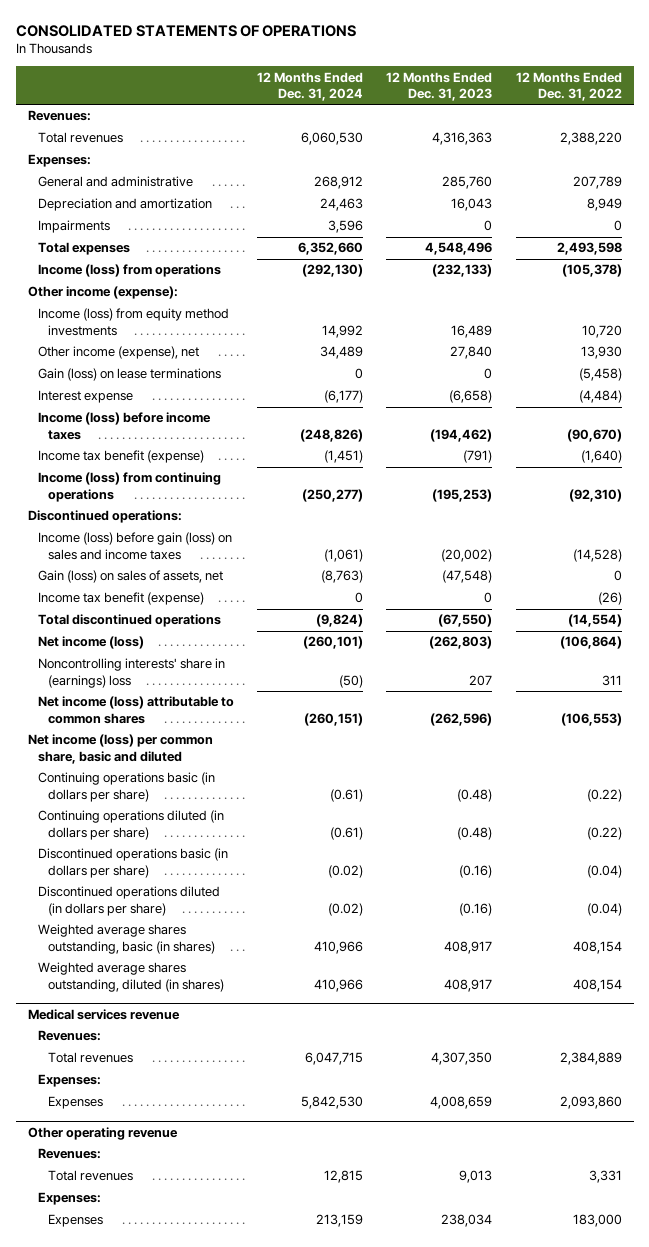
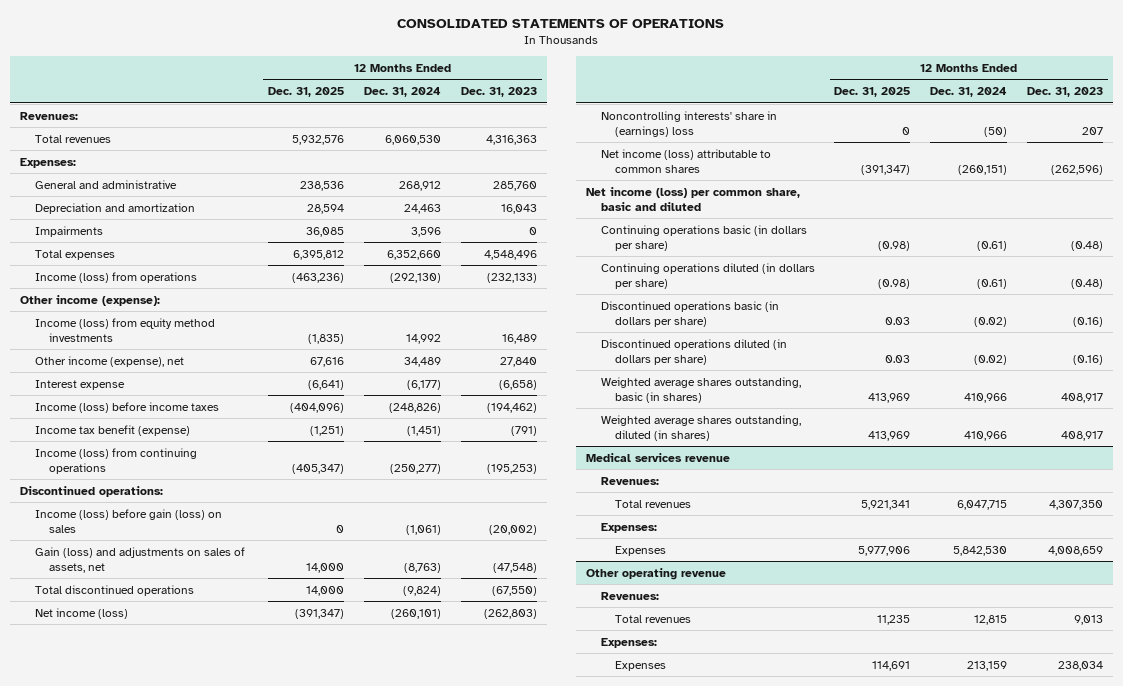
[515,71,622,101] 12 Months Ended Dec. 31, 2022 -> none
none -> [268,86,345,97] Dec. 31, 2025
[37,368,221,382] Gain (loss) on lease terminations -> none
[37,592,204,606] Income tax benefit (expense) -> none
[37,532,232,560] Income (loss) before gain (loss) on sales and income taxes -> [34,508,222,533] Income (loss) before gain (loss) on sales
[37,570,223,584] Gain (loss) on sales of assets, net -> [34,546,245,573] Gain (loss) and adjustments on sales of assets, net

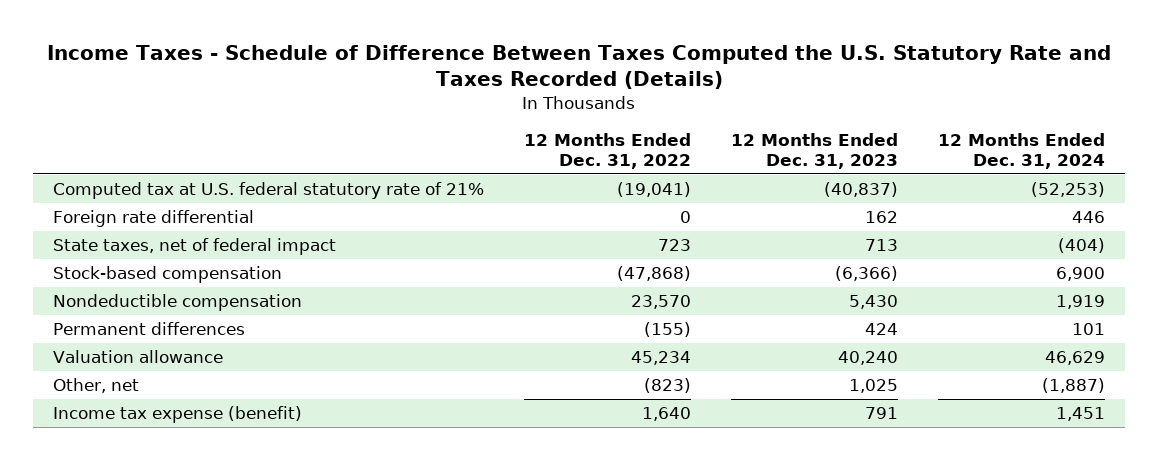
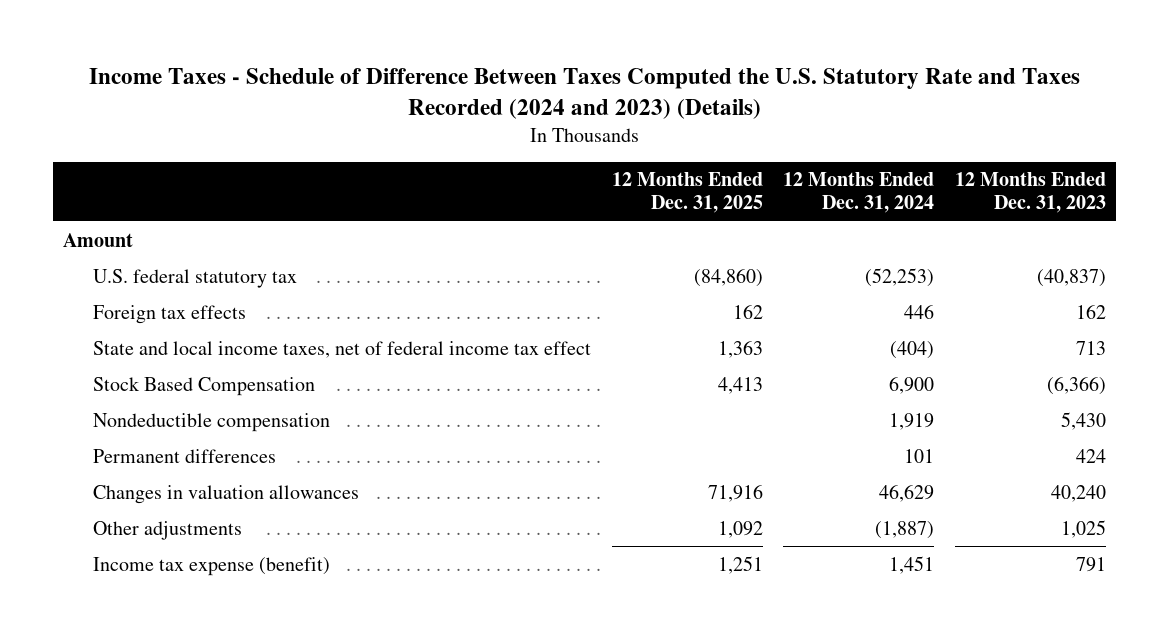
[47,44,1112,90] Income Taxes - Schedule of Difference Between Taxes Computed the U.S. Statutory Rate and Taxes Recorded (Details) -> [88,67,1080,119] Income Taxes - Schedule of Difference Between Taxes Computed the U.S. Statutory Rate and Taxes Recorded (2024 and 2023) (Details)
[524,132,692,169] 12 Months Ended Dec. 31, 2022 -> none
none -> [611,172,763,214] 12 Months Ended Dec. 31, 2025
none -> [63,232,134,247] Amount
[53,181,485,199] Computed tax at U.S. federal statutory rate of 21% -> [92,268,297,288] U.S. federal statutory tax
[53,209,255,227] Foreign rate differential -> [92,304,246,324] Foreign tax effects
[53,237,337,255] State taxes, net of federal impact -> [92,340,591,358] State and local income taxes, net of federal income tax effect
[53,265,283,283] Stock-based compensation -> [92,376,315,396] Stock Based Compensation
[53,349,224,363] Valuation allowance -> [92,484,359,504] Changes in valuation allowances
[53,377,140,393] Other, net -> [92,520,242,540] Other adjustments

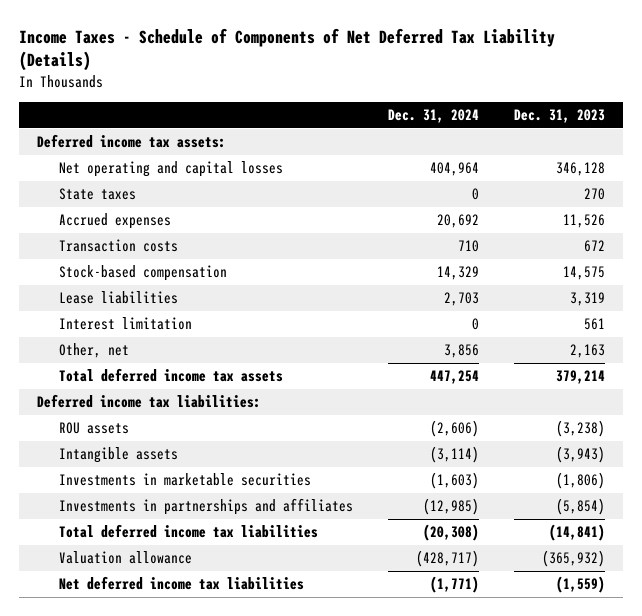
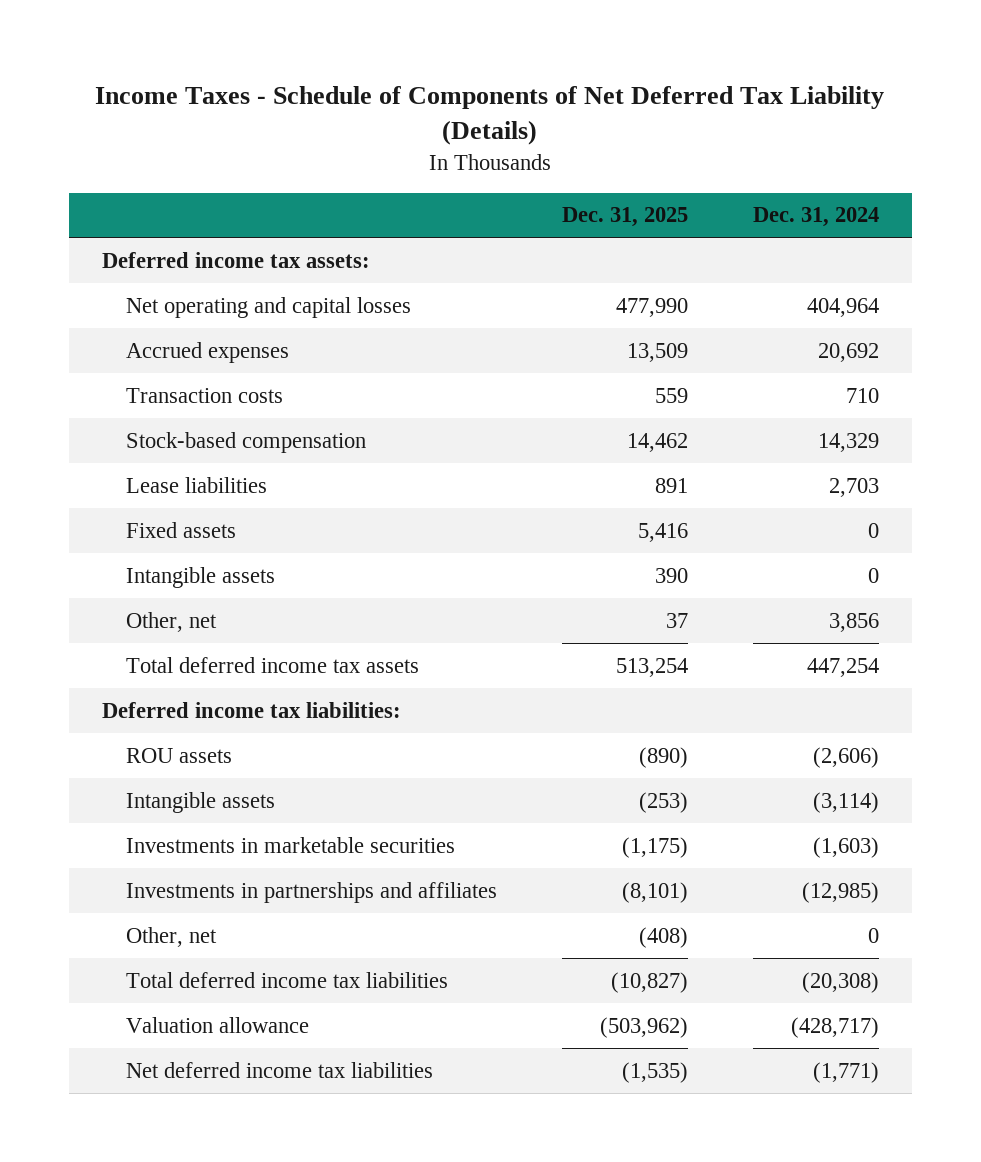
[514,108,606,123] Dec. 31, 2023 -> none
none -> [562,207,689,228] Dec. 31, 2025
[59,188,137,201] State taxes -> none
[59,317,193,331] Interest limitation -> none
none -> [125,521,236,538] Fixed assets
none -> [125,566,275,588] Intangible assets
none -> [125,926,217,947] Other, net

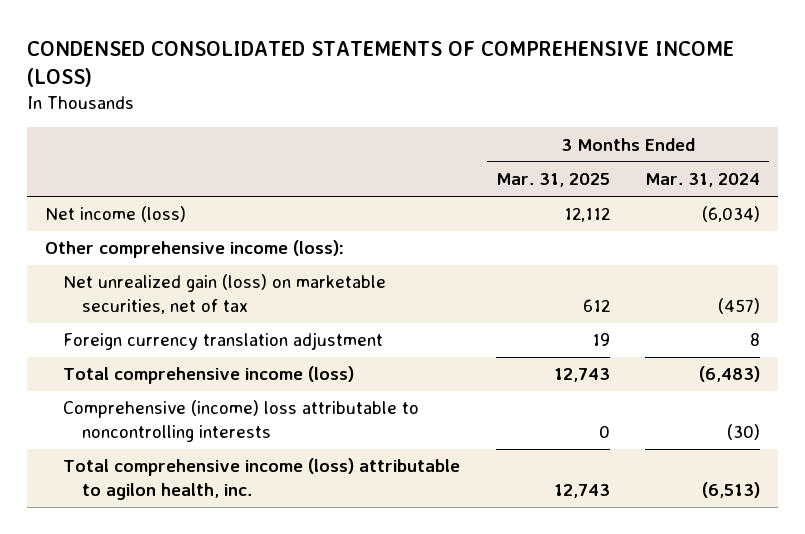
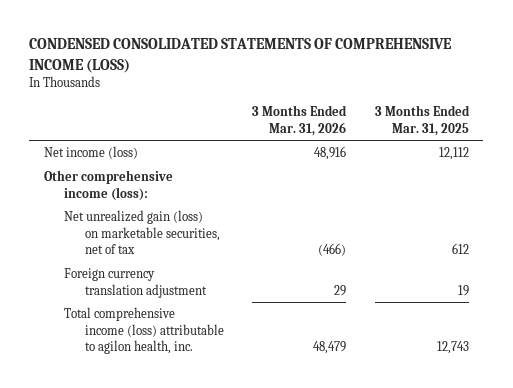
[645,173,761,188] Mar. 31, 2024 -> none
none -> [252,105,348,136] 3 Months Ended Mar. 31, 2026
[63,366,355,385] Total comprehensive income (loss) -> none
[63,400,420,442] Comprehensive (income) loss attributable to noncontrolling interests -> none

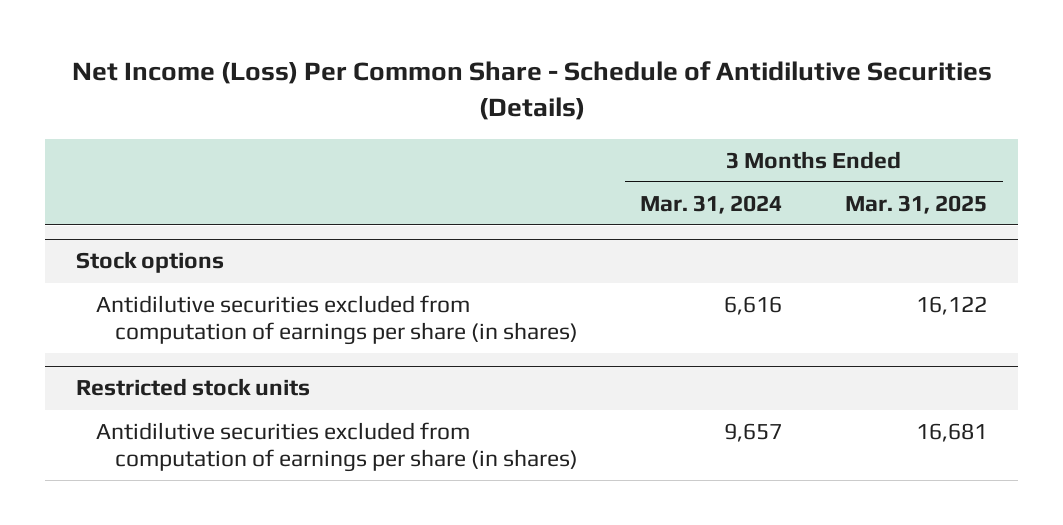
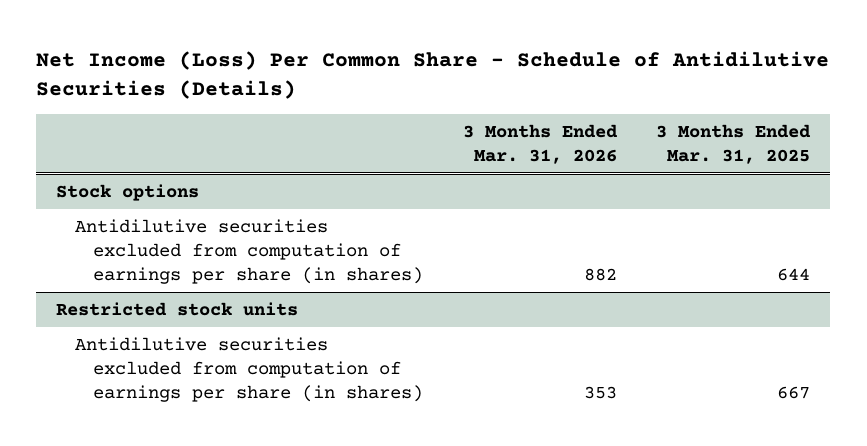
[640,194,783,214] Mar. 31, 2024 -> none
none -> [462,123,618,164] 3 Months Ended Mar. 31, 2026
[915,295,987,315] 16,122 -> [777,267,811,281] 644
[915,422,987,442] 16,681 -> [777,385,811,399] 667

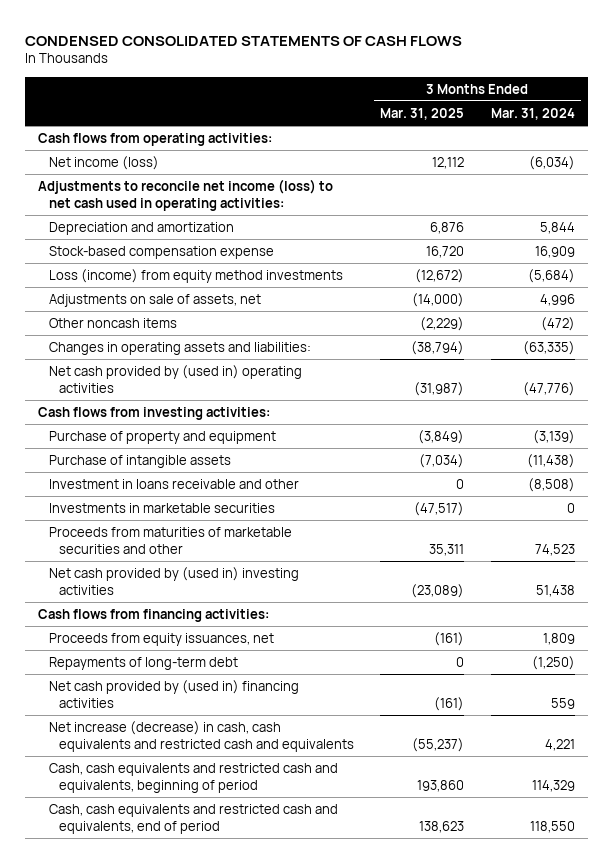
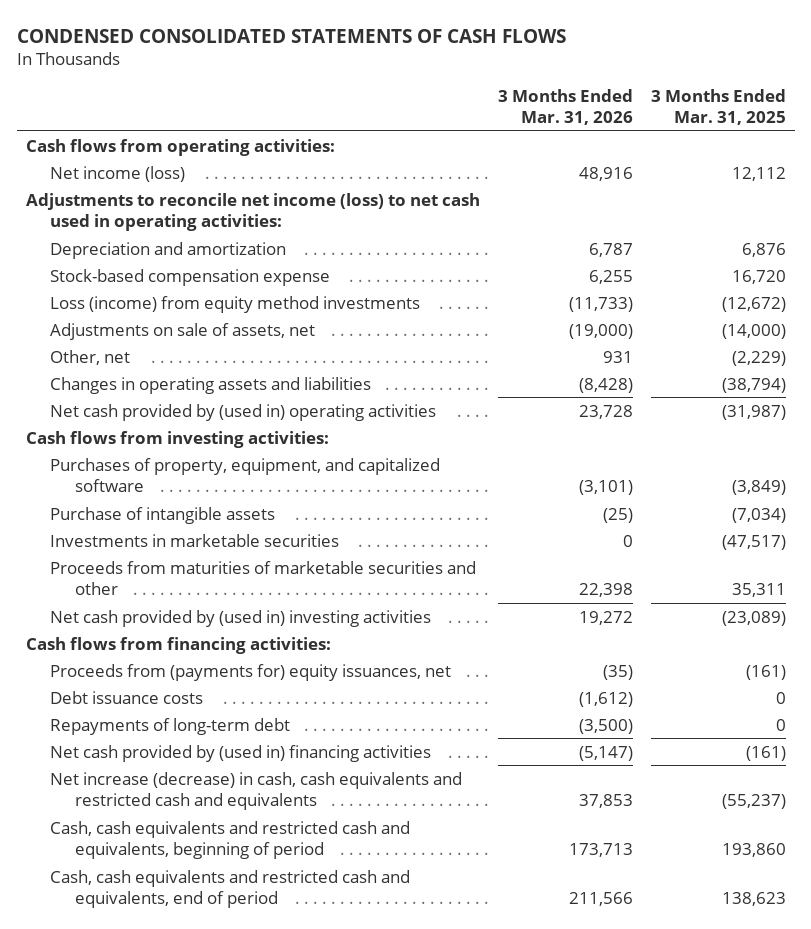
[490,108,575,121] Mar. 31, 2024 -> none
none -> [497,88,633,125] 3 Months Ended Mar. 31, 2026
[48,318,177,329] Other noncash items -> [50,349,131,365] Other, net
[48,342,311,356] Changes in operating assets and liabilities: -> [50,376,372,394] Changes in operating assets and liabilities
[48,431,276,445] Purchase of property and equipment -> [50,457,441,492] Purchases of property, equipment, and capitalized software
[48,479,299,490] Investment in loans receivable and other -> none
[48,633,274,647] Proceeds from equity issuances, net -> [50,663,452,681] Proceeds from (payments for) equity issuances, net
none -> [50,690,204,704] Debt issuance costs

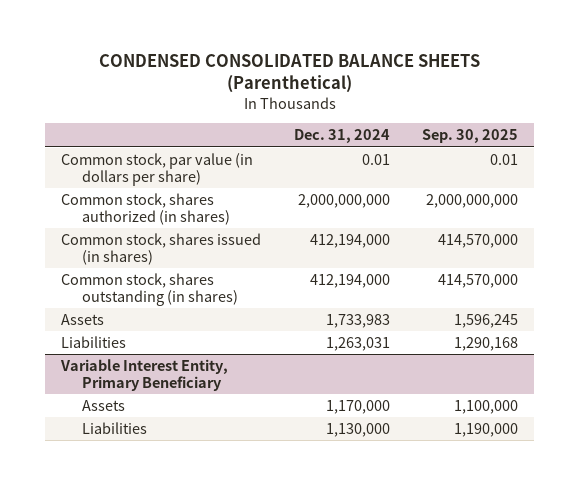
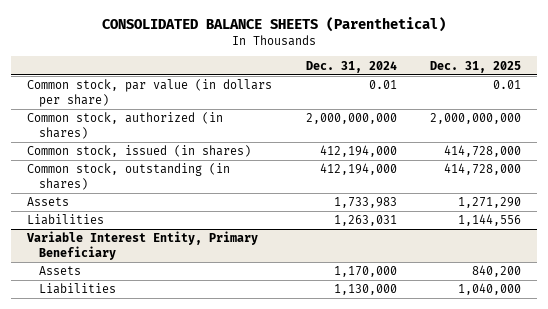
[98,54,480,94] CONDENSED CONSOLIDATED BALANCE SHEETS (Parenthetical) -> [102,17,447,33] CONSOLIDATED BALANCE SHEETS (Parenthetical)
[422,129,519,144] Sep. 30, 2025 -> none
none -> [429,60,521,73] Dec. 31, 2025
[60,192,231,225] Common stock, shares authorized (in shares) -> [27,112,224,139] Common stock, authorized (in shares)
[60,232,261,265] Common stock, shares issued (in shares) -> [27,145,252,158] Common stock, issued (in shares)
[60,272,239,306] Common stock, shares outstanding (in shares) -> [27,163,231,190] Common stock, outstanding (in shares)

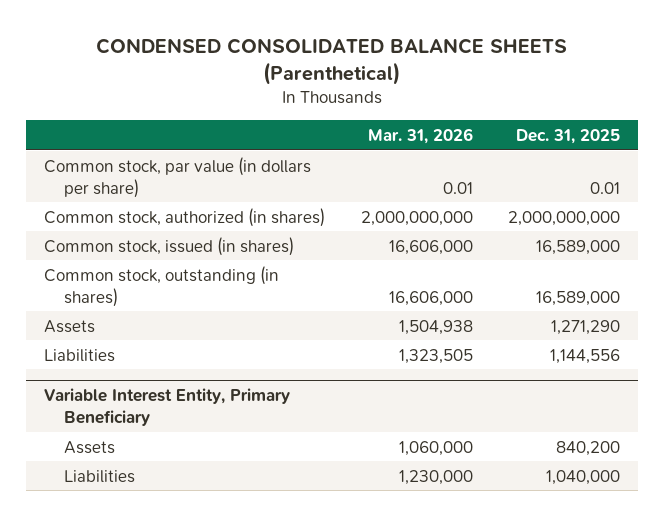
[102,17,447,33] CONSOLIDATED BALANCE SHEETS (Parenthetical) -> [96,38,568,85] CONDENSED CONSOLIDATED BALANCE SHEETS (Parenthetical)
[305,60,397,73] Dec. 31, 2024 -> none
none -> [367,127,473,144] Mar. 31, 2026
[443,145,521,158] 414,728,000 -> [536,239,621,255] 16,589,000
[443,163,521,176] 414,728,000 -> [536,290,621,306] 16,589,000

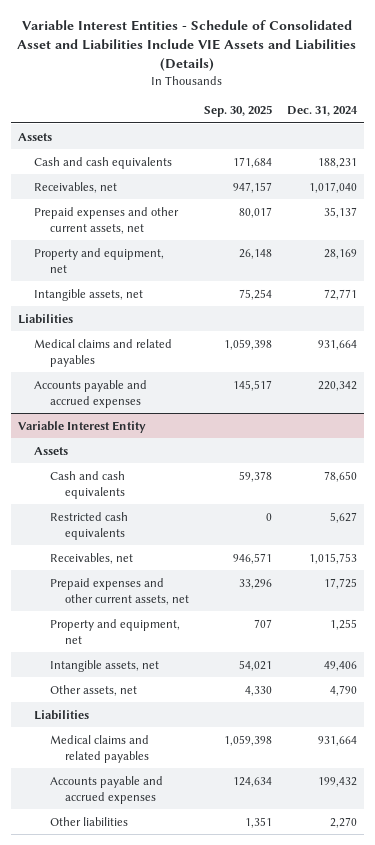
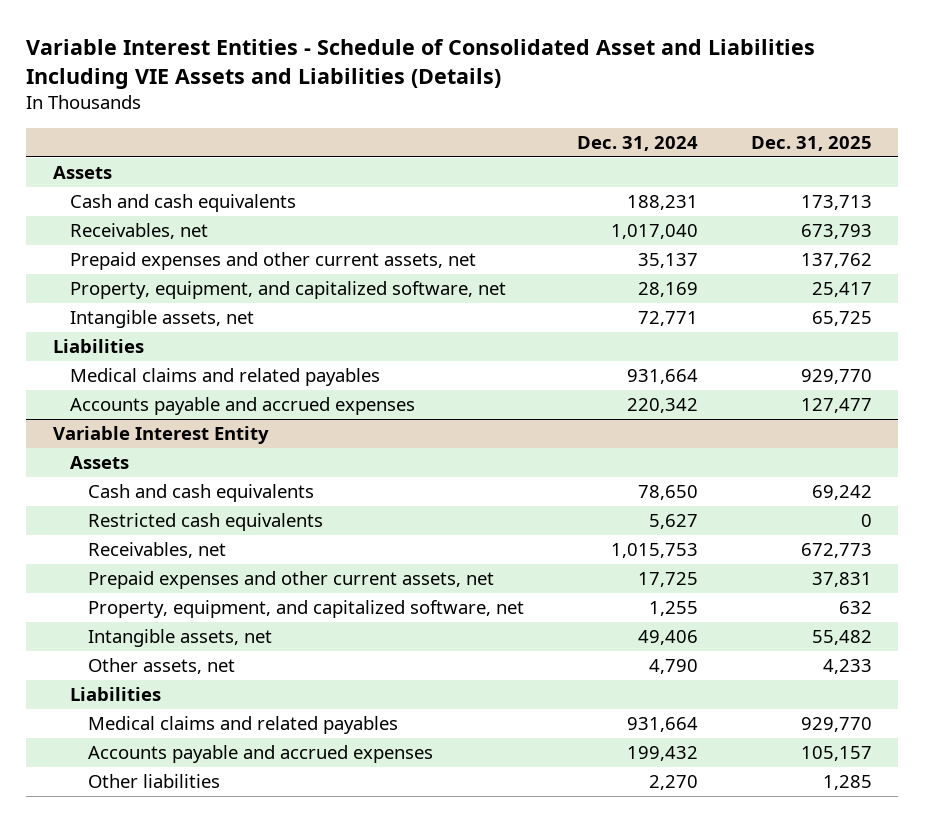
[17,19,357,72] Variable Interest Entities - Schedule of Consolidated Asset and Liabilities Include VIE Assets and Liabilities (Details) -> [26,39,816,90] Variable Interest Entities - Schedule of Consolidated Asset and Liabilities Including VIE Assets and Liabilities (Details)
[203,104,272,117] Sep. 30, 2025 -> none
none -> [750,136,872,152] Dec. 31, 2025
[33,247,164,273] Property and equipment, net -> [70,281,507,300] Property, equipment, and capitalized software, net
[49,618,180,644] Property and equipment, net -> [88,600,525,619] Property, equipment, and capitalized software, net

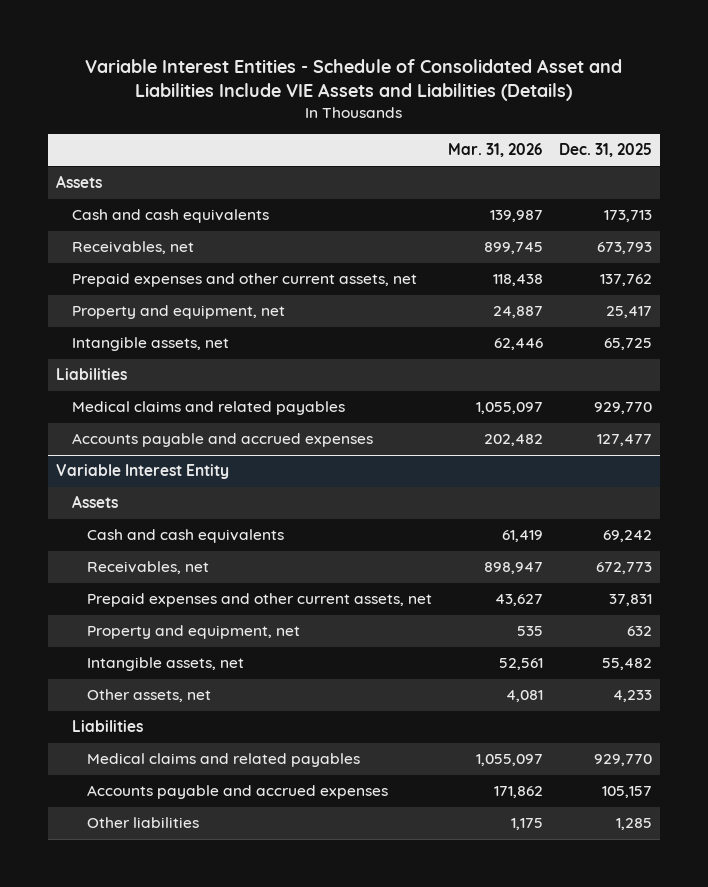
[26,39,816,90] Variable Interest Entities - Schedule of Consolidated Asset and Liabilities Including VIE Assets and Liabilities (Details) -> [85,58,623,102] Variable Interest Entities - Schedule of Consolidated Asset and Liabilities Include VIE Assets and Liabilities (Details)
[577,136,699,152] Dec. 31, 2024 -> none
none -> [447,143,543,158] Mar. 31, 2026
[70,281,507,300] Property, equipment, and capitalized software, net -> [71,305,285,320] Property and equipment, net
[88,513,324,532] Restricted cash equivalents -> none
[88,600,525,619] Property, equipment, and capitalized software, net -> [87,625,301,640] Property and equipment, net

